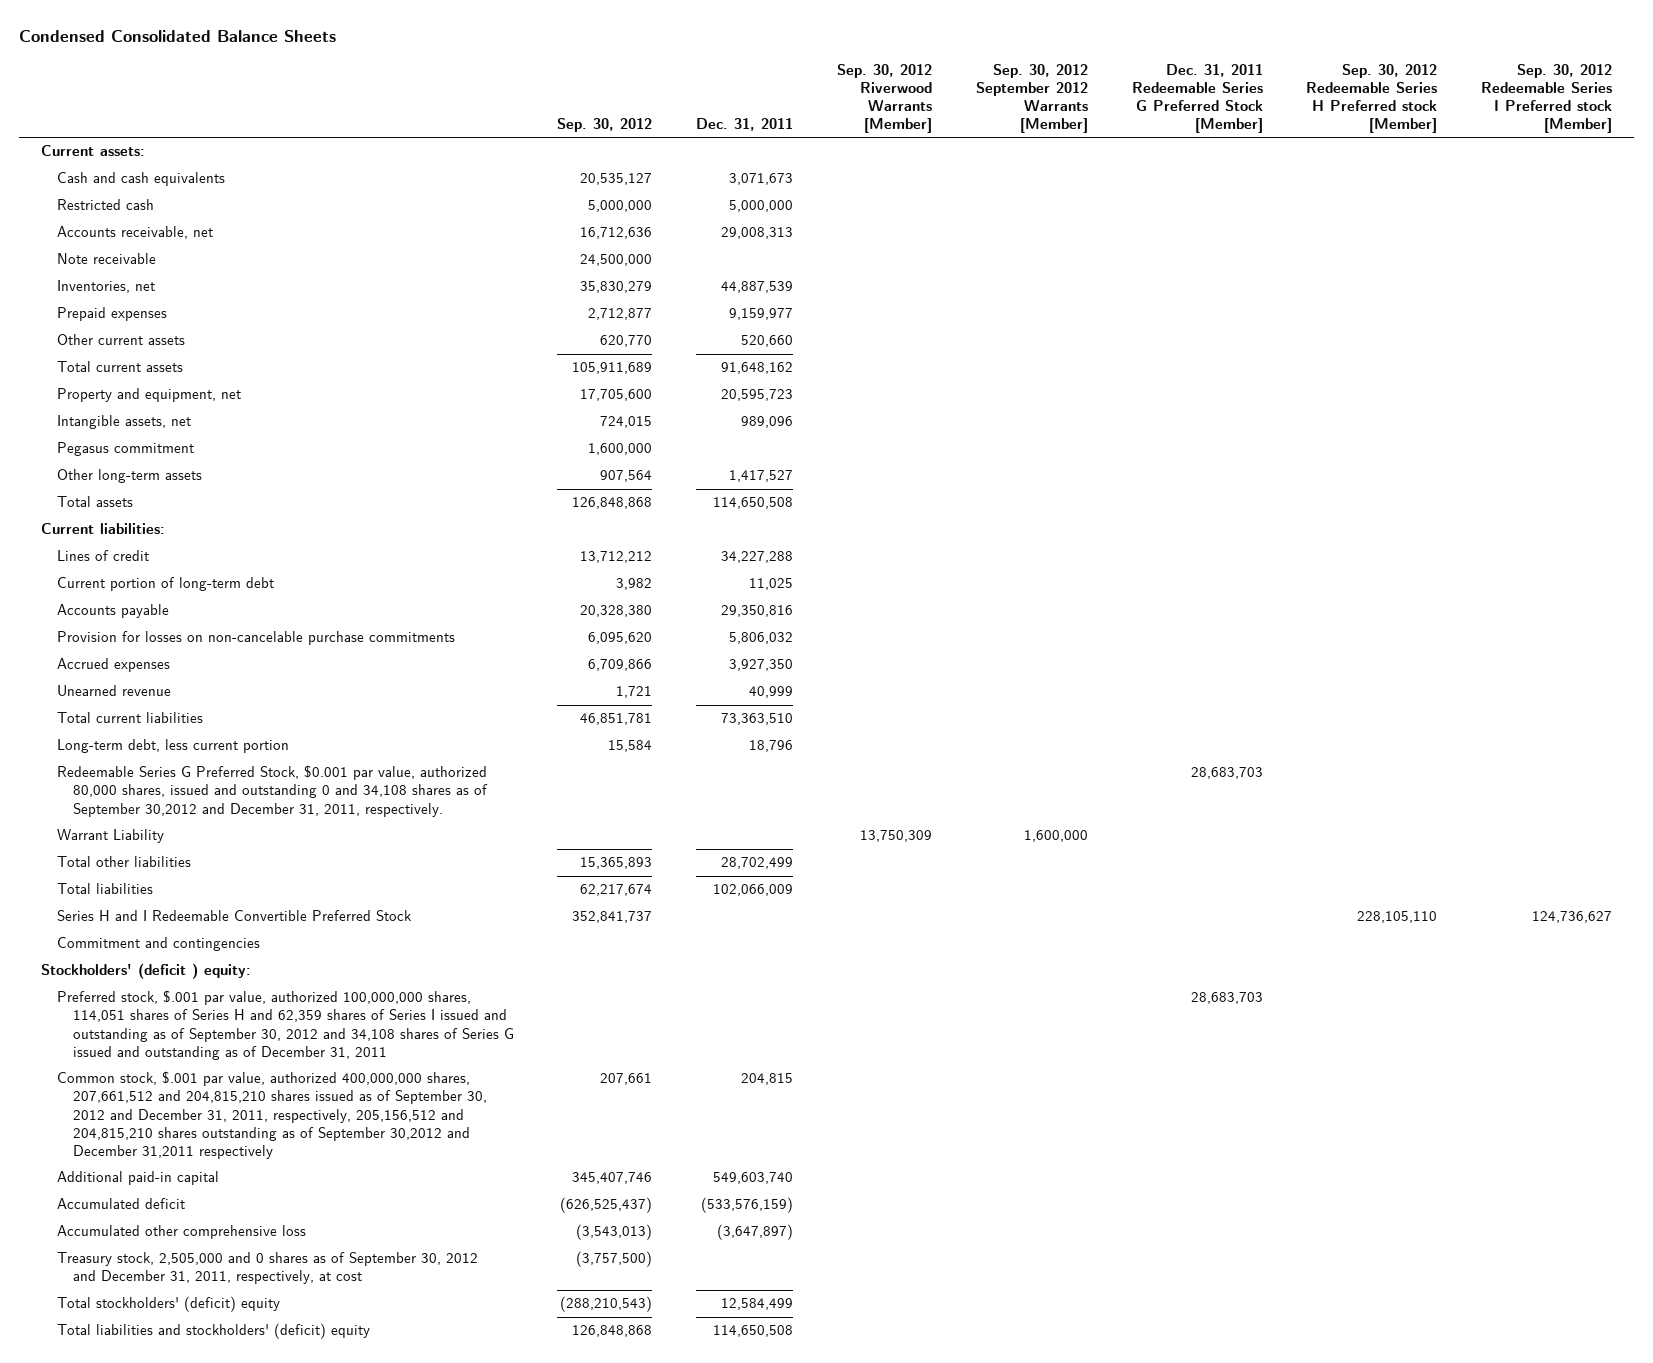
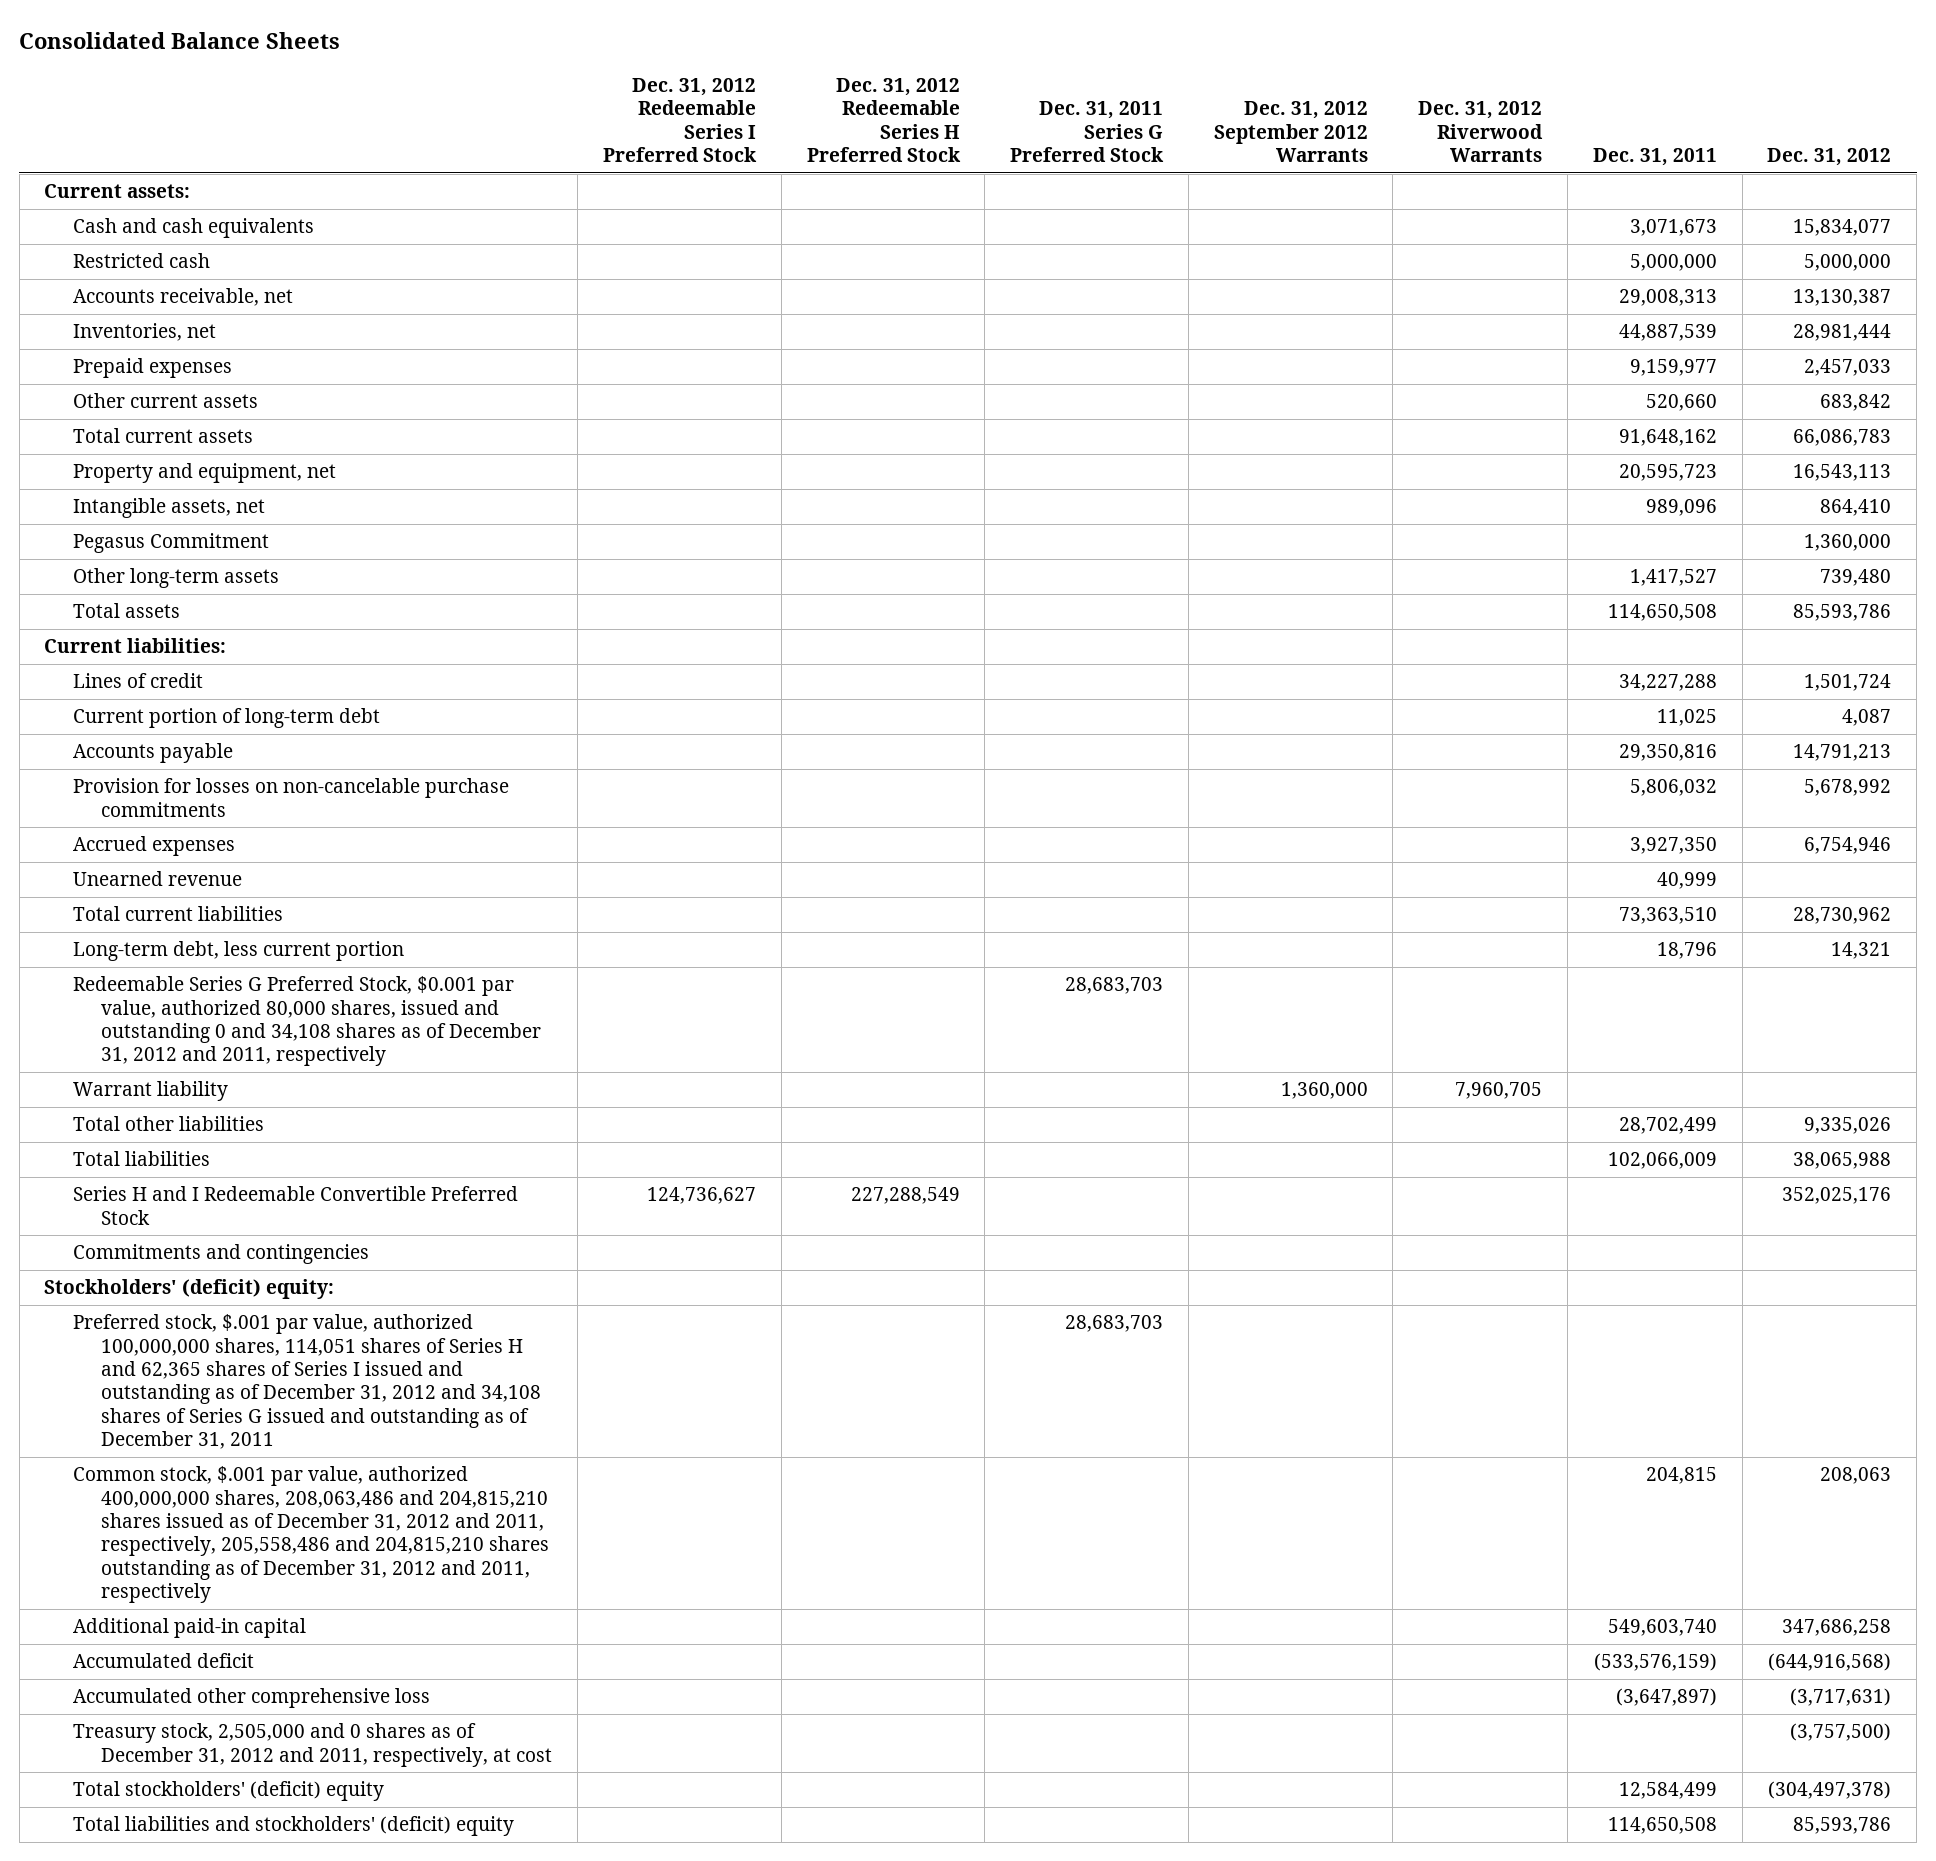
[18,29,336,42] Condensed Consolidated Balance Sheets -> [19,31,341,49] Consolidated Balance Sheets
[557,118,653,133] Sep. 30, 2012 -> none
[836,64,932,134] Sep. 30, 2012 Riverwood Warrants [Member] -> none
[975,64,1088,134] Sep. 30, 2012 September 2012 Warrants [Member] -> none
[1131,64,1263,134] Dec. 31, 2011 Redeemable Series G Preferred Stock [Member] -> none
[1306,64,1438,134] Sep. 30, 2012 Redeemable Series H Preferred stock [Member] -> none
[1481,64,1613,134] Sep. 30, 2012 Redeemable Series I Preferred stock [Member] -> none
none -> [603,77,758,163] Dec. 31, 2012 Redeemable Series I Preferred Stock
none -> [806,77,961,163] Dec. 31, 2012 Redeemable Series H Preferred Stock
none -> [1010,101,1165,163] Dec. 31, 2011 Series G Preferred Stock
none -> [1213,101,1368,163] Dec. 31, 2012 September 2012 Warrants
none -> [1418,101,1544,163] Dec. 31, 2012 Riverwood Warrants
none -> [1767,148,1892,167] Dec. 31, 2012
[56,253,156,265] Note receivable -> none
[56,442,194,457] Pegasus commitment -> [72,533,269,554] Pegasus Commitment
[56,765,488,817] Redeemable Series G Preferred Stock, $0.001 par value, authorized 80,000 shares, issued and outstanding 0 and 34,108 shares as of September 30,2012 and December 31, 2011, respectively. -> [72,976,542,1067] Redeemable Series G Preferred Stock, $0.001 par value, authorized 80,000 shares, issued and outstanding 0 and 34,108 shares as of December 31, 2012 and 2011, respectively
[56,829,164,844] Warrant Liability -> [72,1081,228,1102] Warrant liability
[56,937,260,952] Commitment and contingencies -> [72,1244,369,1265] Commitments and contingencies
[40,963,251,980] Stockholders' (deficit ) equity: -> [44,1279,335,1300] Stockholders' (deficit) equity:
[56,990,514,1060] Preferred stock, $.001 par value, authorized 100,000,000 shares, 114,051 shares of Series H and 62,359 shares of Series I issued and outstanding as of September 30, 2012 and 34,108 shares of Series G issued and outstanding as of December 31, 2011 -> [72,1314,542,1450] Preferred stock, $.001 par value, authorized 100,000,000 shares, 114,051 shares of Series H and 62,365 shares of Series I issued and outstanding as of December 31, 2012 and 34,108 shares of Series G issued and outstanding as of December 31, 2011
[56,1071,487,1159] Common stock, $.001 par value, authorized 400,000,000 shares, 207,661,512 and 204,815,210 shares issued as of September 30, 2012 and December 31, 2011, respectively, 205,156,512 and 204,815,210 shares outstanding as of September 30,2012 and December 31,2011 respectively -> [72,1466,550,1604] Common stock, $.001 par value, authorized 400,000,000 shares, 208,063,486 and 204,815,210 shares issued as of December 31, 2012 and 2011, respectively, 205,558,486 and 204,815,210 shares outstanding as of December 31, 2012 and 2011, respectively
[56,1252,478,1285] Treasury stock, 2,505,000 and 0 shares as of September 30, 2012 and December 31, 2011, respectively, at cost -> [72,1723,553,1767] Treasury stock, 2,505,000 and 0 shares as of December 31, 2012 and 2011, respectively, at cost

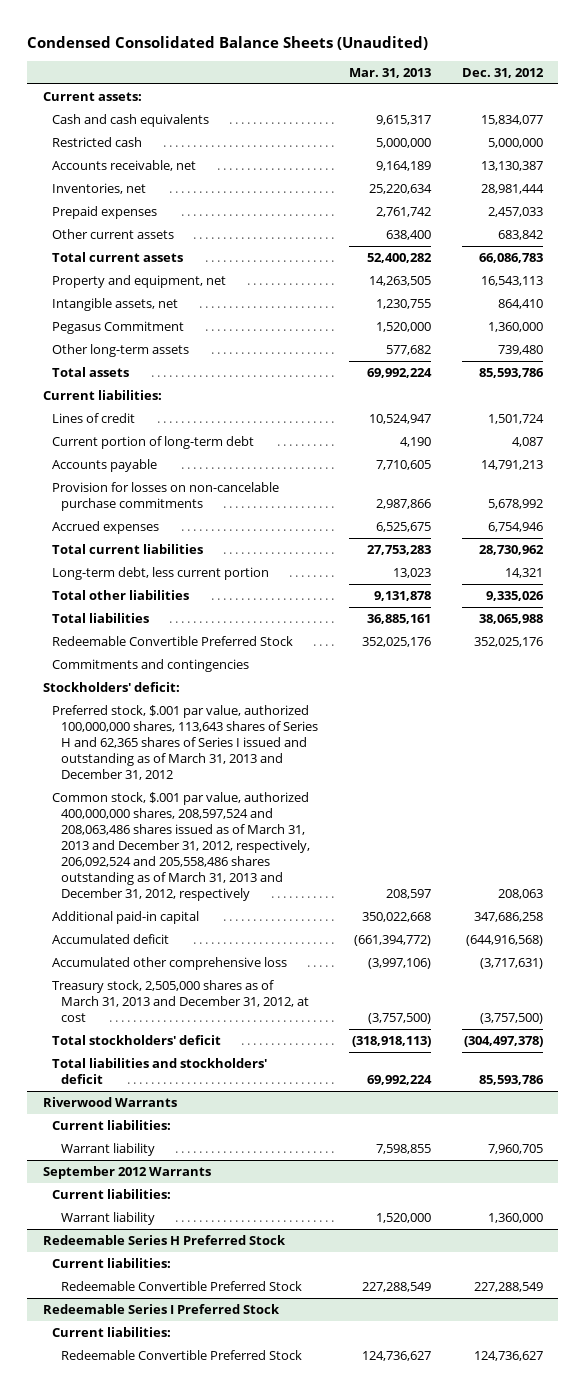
[19,31,341,49] Consolidated Balance Sheets -> [27,35,429,50] Condensed Consolidated Balance Sheets (Unaudited)
[603,77,758,163] Dec. 31, 2012 Redeemable Series I Preferred Stock -> none
[806,77,961,163] Dec. 31, 2012 Redeemable Series H Preferred Stock -> none
[1010,101,1165,163] Dec. 31, 2011 Series G Preferred Stock -> none
[1213,101,1368,163] Dec. 31, 2012 September 2012 Warrants -> none
[1418,101,1544,163] Dec. 31, 2012 Riverwood Warrants -> none
[1592,148,1717,167] Dec. 31, 2011 -> none
none -> [348,67,431,78] Mar. 31, 2013
[72,871,242,887] Unearned revenue -> none
[72,976,542,1067] Redeemable Series G Preferred Stock, $0.001 par value, authorized 80,000 shares, issued and outstanding 0 and 34,108 shares as of December 31, 2012 and 2011, respectively -> none
[72,1081,228,1102] Warrant liability -> none
[72,1186,518,1225] Series H and I Redeemable Convertible Preferred Stock -> [52,635,294,646] Redeemable Convertible Preferred Stock
[44,1279,335,1300] Stockholders' (deficit) equity: -> [42,681,180,692] Stockholders' deficit:
[72,1314,542,1450] Preferred stock, $.001 par value, authorized 100,000,000 shares, 114,051 shares of Series H and 62,365 shares of Series I issued and outstanding as of December 31, 2012 and 34,108 shares of Series G issued and outstanding as of December 31, 2011 -> [52,704,319,781] Preferred stock, $.001 par value, authorized 100,000,000 shares, 113,643 shares of Series H and 62,365 shares of Series I issued and outstanding as of March 31, 2013 and December 31, 2012
[72,1466,550,1604] Common stock, $.001 par value, authorized 400,000,000 shares, 208,063,486 and 204,815,210 shares issued as of December 31, 2012 and 2011, respectively, 205,558,486 and 204,815,210 shares outstanding as of December 31, 2012 and 2011, respectively -> [52,791,311,902] Common stock, $.001 par value, authorized 400,000,000 shares, 208,597,524 and 208,063,486 shares issued as of March 31, 2013 and December 31, 2012, respectively, 206,092,524 and 205,558,486 shares outstanding as of March 31, 2013 and December 31, 2012, respectively
[72,1723,553,1767] Treasury stock, 2,505,000 and 0 shares as of December 31, 2012 and 2011, respectively, at cost -> [52,979,310,1023] Treasury stock, 2,505,000 shares as of March 31, 2013 and December 31, 2012, at cost
[72,1781,384,1802] Total stockholders' (deficit) equity -> [52,1034,222,1045] Total stockholders' deficit
[72,1816,514,1837] Total liabilities and stockholders' (deficit) equity -> [52,1057,268,1085] Total liabilities and stockholders' deficit
none -> [42,1096,177,1107] Riverwood Warrants
none -> [52,1119,172,1130] Current liabilities:
none -> [61,1142,156,1156] Warrant liability
none -> [42,1165,211,1179] September 2012 Warrants
none -> [52,1188,172,1199] Current liabilities:
none -> [61,1211,156,1225] Warrant liability
none -> [42,1234,286,1245] Redeemable Series H Preferred Stock
none -> [52,1257,172,1268] Current liabilities:
none -> [61,1280,303,1291] Redeemable Convertible Preferred Stock
none -> [42,1303,280,1314] Redeemable Series I Preferred Stock
none -> [52,1326,172,1337] Current liabilities:
none -> [61,1349,303,1360] Redeemable Convertible Preferred Stock

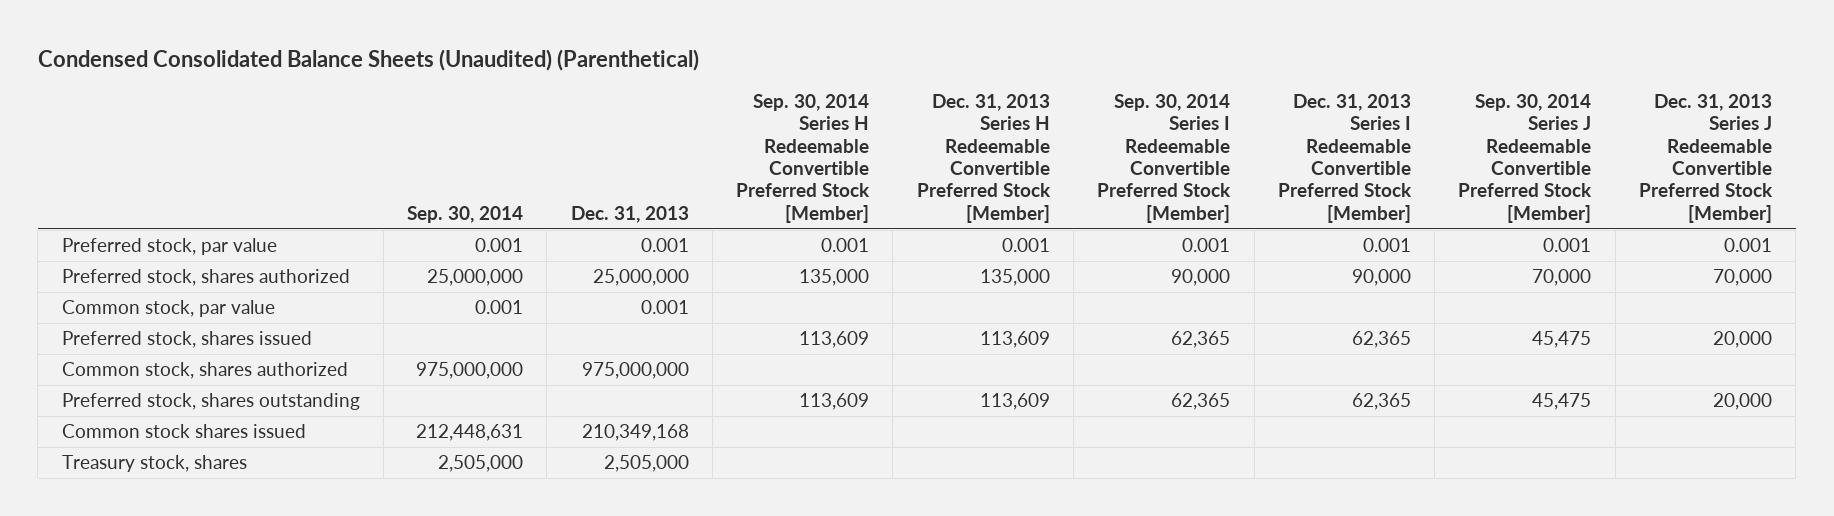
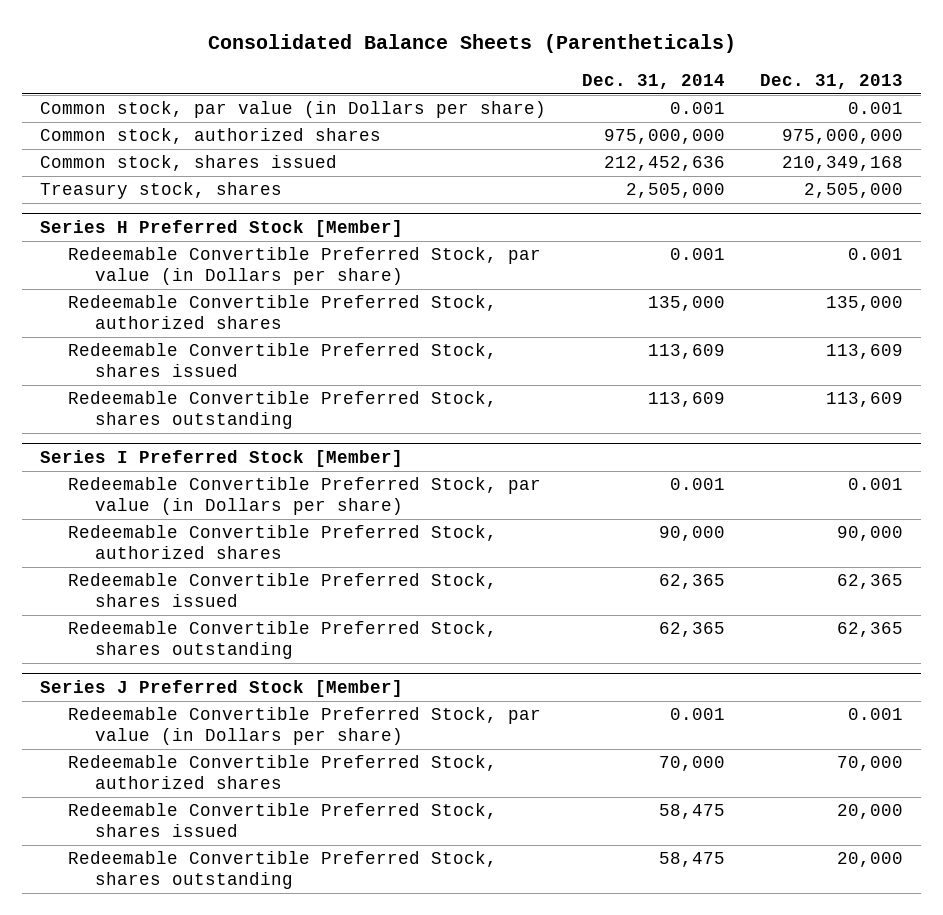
[37,48,699,71] Condensed Consolidated Balance Sheets (Unaudited) (Parenthetical) -> [207,34,736,54] Consolidated Balance Sheets (Parentheticals)
[407,205,524,223] Sep. 30, 2014 -> none
[736,93,871,223] Sep. 30, 2014 Series H Redeemable Convertible Preferred Stock [Member] -> none
[916,93,1051,223] Dec. 31, 2013 Series H Redeemable Convertible Preferred Stock [Member] -> none
[1097,93,1232,223] Sep. 30, 2014 Series I Redeemable Convertible Preferred Stock [Member] -> none
[1277,93,1412,223] Dec. 31, 2013 Series I Redeemable Convertible Preferred Stock [Member] -> none
[1458,93,1593,223] Sep. 30, 2014 Series J Redeemable Convertible Preferred Stock [Member] -> none
[1638,93,1773,223] Dec. 31, 2013 Series J Redeemable Convertible Preferred Stock [Member] -> none
none -> [581,73,725,89] Dec. 31, 2014
[61,238,277,256] Preferred stock, par value -> none
[61,269,350,287] Preferred stock, shares authorized -> none
[61,331,312,349] Preferred stock, shares issued -> none
[61,393,360,411] Preferred stock, shares outstanding -> none
[61,300,275,318] Common stock, par value -> [39,101,546,119] Common stock, par value (in Dollars per share)
[61,362,348,380] Common stock, shares authorized -> [39,128,381,145] Common stock, authorized shares
[61,424,306,439] Common stock shares issued -> [39,155,337,172] Common stock, shares issued
none -> [39,219,403,237] Series H Preferred Stock [Member]
none -> [67,247,541,286] Redeemable Convertible Preferred Stock, par value (in Dollars per share)
none -> [67,295,497,330] Redeemable Convertible Preferred Stock, authorized shares
none -> [67,343,497,378] Redeemable Convertible Preferred Stock, shares issued
none -> [67,391,497,430] Redeemable Convertible Preferred Stock, shares outstanding
none -> [39,449,403,467] Series I Preferred Stock [Member]
none -> [67,477,541,516] Redeemable Convertible Preferred Stock, par value (in Dollars per share)
none -> [67,525,497,560] Redeemable Convertible Preferred Stock, authorized shares
none -> [67,573,497,608] Redeemable Convertible Preferred Stock, shares issued
none -> [67,621,497,660] Redeemable Convertible Preferred Stock, shares outstanding
none -> [39,679,403,697] Series J Preferred Stock [Member]
none -> [67,707,541,746] Redeemable Convertible Preferred Stock, par value (in Dollars per share)
none -> [67,755,497,790] Redeemable Convertible Preferred Stock, authorized shares
none -> [67,803,497,838] Redeemable Convertible Preferred Stock, shares issued
none -> [67,851,497,890] Redeemable Convertible Preferred Stock, shares outstanding

